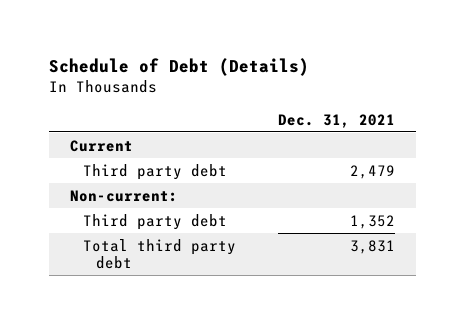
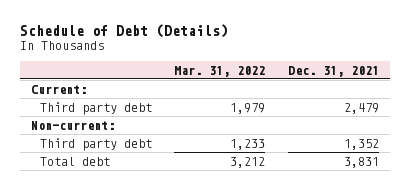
none -> [174,65,266,77] Mar. 31, 2022
[70,139,134,152] Current -> [30,84,87,94] Current:
[83,238,237,269] Total third party debt -> [39,156,110,166] Total debt

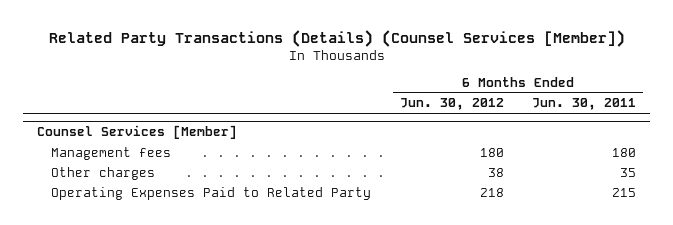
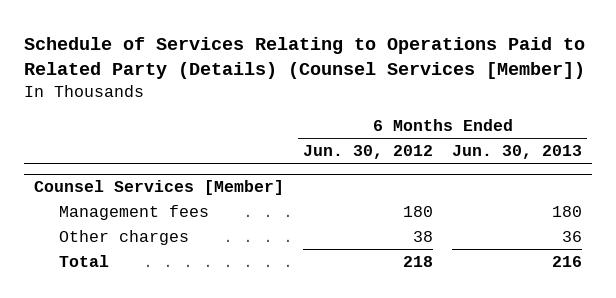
[48,29,625,47] Related Party Transactions (Details) (Counsel Services [Member]) -> [24,36,586,79] Schedule of Services Relating to Operations Paid to Related Party (Details) (Counsel Services [Member])
[531,98,636,111] Jun. 30, 2011 -> none
none -> [452,144,583,159] Jun. 30, 2013
[51,186,372,200] Operating Expenses Paid to Related Party -> [58,254,109,267] Total

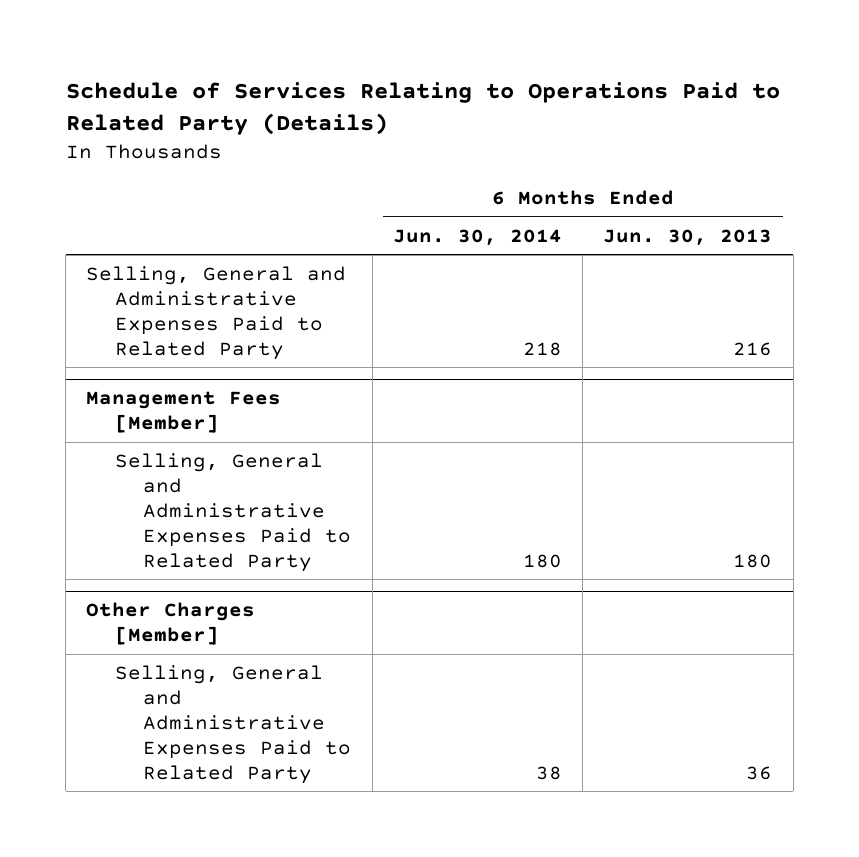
[24,36,586,79] Schedule of Services Relating to Operations Paid to Related Party (Details) (Counsel Services [Member]) -> [65,81,780,136] Schedule of Services Relating to Operations Paid to Related Party (Details)
[303,144,434,159] Jun. 30, 2012 -> none
none -> [392,228,562,246] Jun. 30, 2014
[33,180,284,196] Counsel Services [Member] -> none
[58,204,209,220] Management fees -> none
[58,229,189,245] Other charges -> none
[58,254,109,267] Total -> [86,265,347,360] Selling, General and Administrative Expenses Paid to Related Party
none -> [86,391,282,434] Management Fees [Member]
none -> [114,452,352,572] Selling, General and Administrative Expenses Paid to Related Party
none -> [86,602,256,646] Other Charges [Member]
none -> [114,664,352,784] Selling, General and Administrative Expenses Paid to Related Party

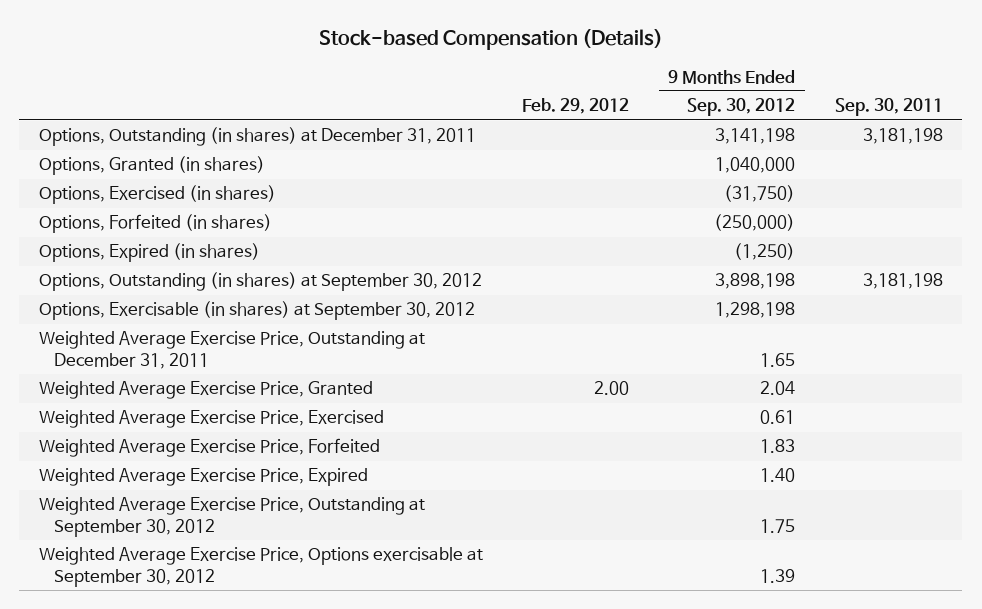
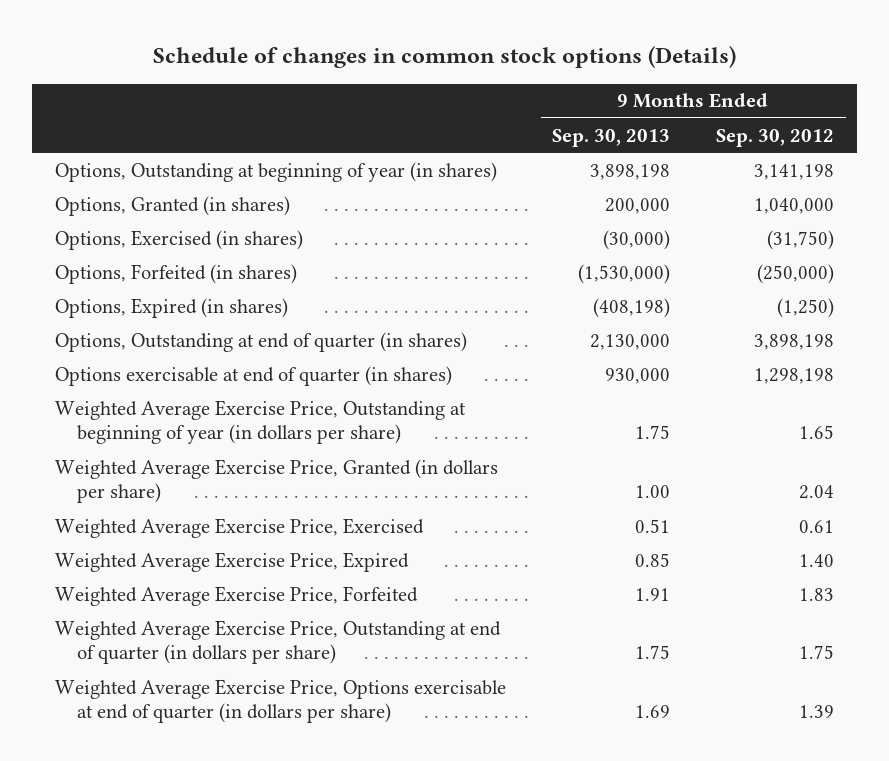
[318,29,663,51] Stock-based Compensation (Details) -> [152,46,736,69] Schedule of changes in common stock options (Details)
[522,98,630,115] Feb. 29, 2012 -> none
[834,98,943,117] Sep. 30, 2011 -> none
none -> [552,128,671,147] Sep. 30, 2013
[38,127,476,147] Options, Outstanding (in shares) at December 31, 2011 -> [54,161,497,182] Options, Outstanding at beginning of year (in shares)
[38,272,482,292] Options, Outstanding (in shares) at September 30, 2012 -> [54,331,467,352] Options, Outstanding at end of quarter (in shares)
[38,301,475,321] Options, Exercisable (in shares) at September 30, 2012 -> [54,365,452,386] Options exercisable at end of quarter (in shares)
[38,331,425,369] Weighted Average Exercise Price, Outstanding at December 31, 2011 -> [54,399,466,445] Weighted Average Exercise Price, Outstanding at beginning of year (in dollars per share)
[38,381,373,400] Weighted Average Exercise Price, Granted -> [54,458,498,504] Weighted Average Exercise Price, Granted (in dollars per share)
[38,438,380,458] Weighted Average Exercise Price, Forfeited -> [54,585,418,606] Weighted Average Exercise Price, Forfeited
[38,497,425,537] Weighted Average Exercise Price, Outstanding at September 30, 2012 -> [54,619,501,665] Weighted Average Exercise Price, Outstanding at end of quarter (in dollars per share)
[38,547,483,587] Weighted Average Exercise Price, Options exercisable at September 30, 2012 -> [54,678,506,724] Weighted Average Exercise Price, Options exercisable at end of quarter (in dollars per share)

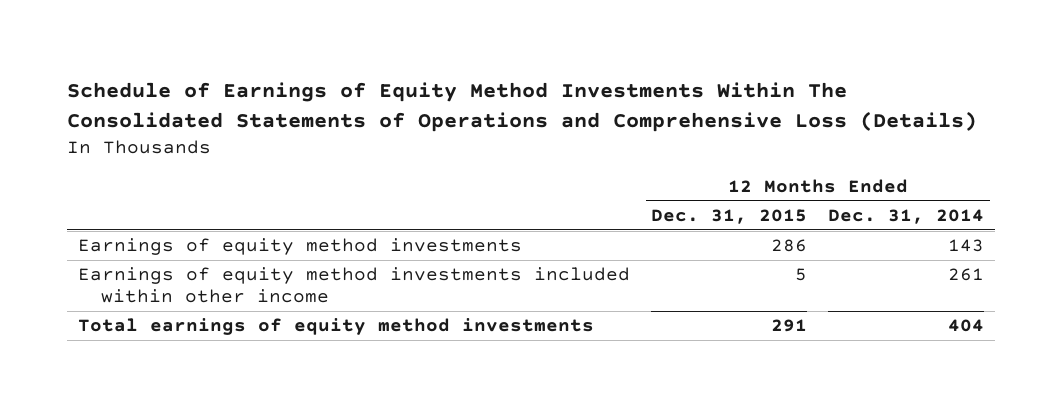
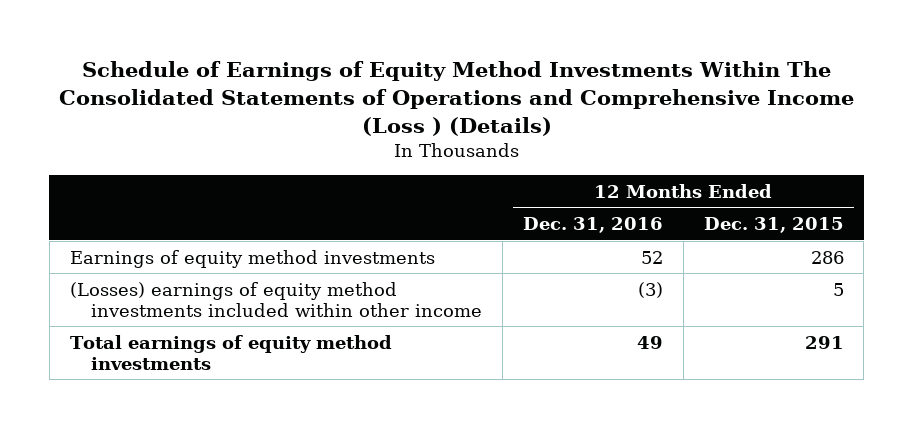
[66,81,977,132] Schedule of Earnings of Equity Method Investments Within The Consolidated Statements of Operations and Comprehensive Loss (Details) -> [58,61,854,137] Schedule of Earnings of Equity Method Investments Within The Consolidated Statements of Operations and Comprehensive Income (Loss ) (Details)
[828,208,985,224] Dec. 31, 2014 -> none
none -> [522,217,663,234] Dec. 31, 2016
[77,267,630,304] Earnings of equity method investments included within other income -> [69,281,482,317] (Losses) earnings of equity method investments included within other income

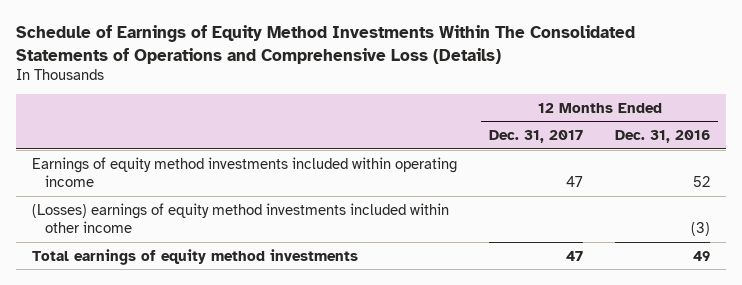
[58,61,854,137] Schedule of Earnings of Equity Method Investments Within The Consolidated Statements of Operations and Comprehensive Income (Loss ) (Details) -> [16,25,636,64] Schedule of Earnings of Equity Method Investments Within The Consolidated Statements of Operations and Comprehensive Loss (Details)
[703,217,844,234] Dec. 31, 2015 -> none
none -> [489,129,584,143] Dec. 31, 2017
[69,249,435,268] Earnings of equity method investments -> [32,156,458,187] Earnings of equity method investments included within operating income

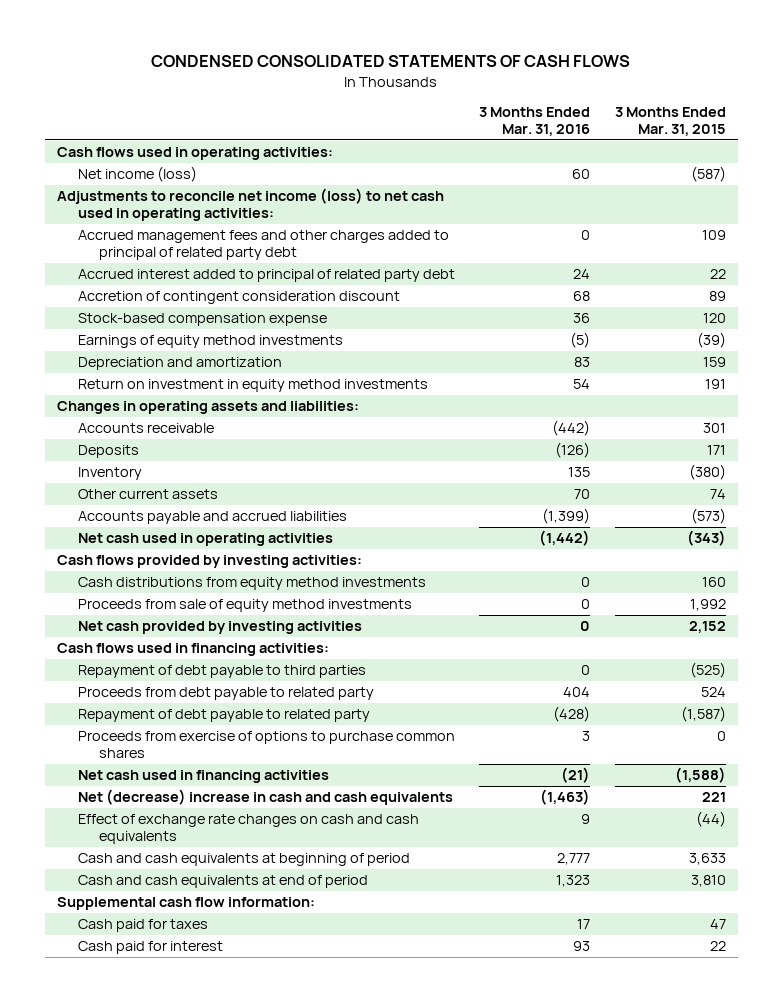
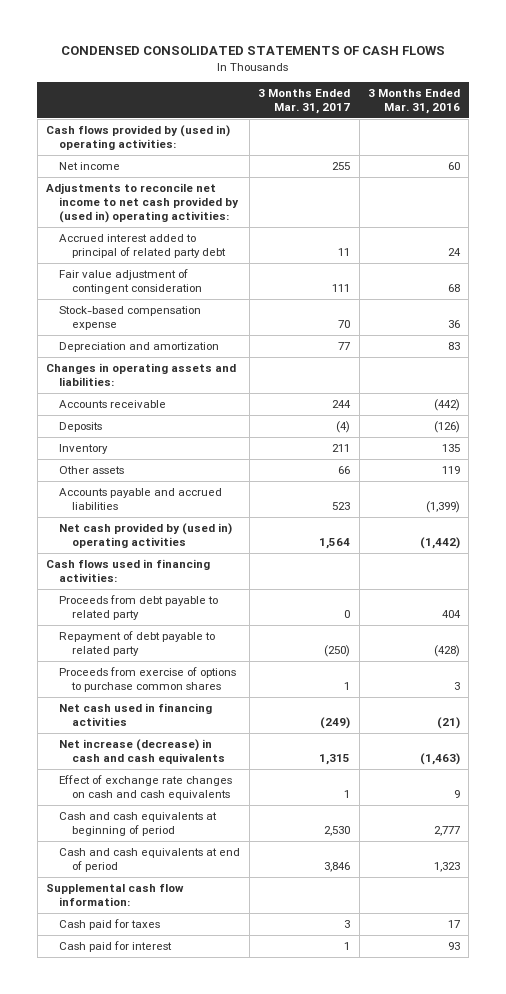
[614,106,726,136] 3 Months Ended Mar. 31, 2015 -> none
none -> [258,88,351,114] 3 Months Ended Mar. 31, 2017
[78,230,450,261] Accrued management fees and other charges added to principal of related party debt -> none
[57,147,334,161] Cash flows used in operating activities: -> [46,125,231,150] Cash flows provided by (used in) operating activities:
[78,166,198,183] Net income (loss) -> [59,162,121,171] Net income
[57,188,445,222] Adjustments to reconcile net income (loss) to net cash used in operating activities: -> [46,183,240,223] Adjustments to reconcile net income to net cash provided by (used in) operating activities:
[78,291,401,305] Accretion of contingent consideration discount -> none
none -> [59,269,203,294] Fair value adjustment of contingent consideration
[78,335,344,349] Earnings of equity method investments -> none
[78,379,429,393] Return on investment in equity method investments -> none
[78,489,219,500] Other current assets -> [59,466,125,475] Other assets
[574,489,591,500] 70 -> [441,466,460,475] 119
[57,555,363,569] Cash flows provided by investing activities: -> none
[78,577,427,591] Cash distributions from equity method investments -> none
[78,599,413,613] Proceeds from sale of equity method investments -> none
[78,621,363,635] Net cash provided by investing activities -> none
[78,533,334,547] Net cash used in operating activities -> [59,523,233,548] Net cash provided by (used in) operating activities
[78,665,367,679] Repayment of debt payable to third parties -> none
[78,789,454,806] Net (decrease) increase in cash and cash equivalents -> [59,739,226,764] Net increase (decrease) in cash and cash equivalents

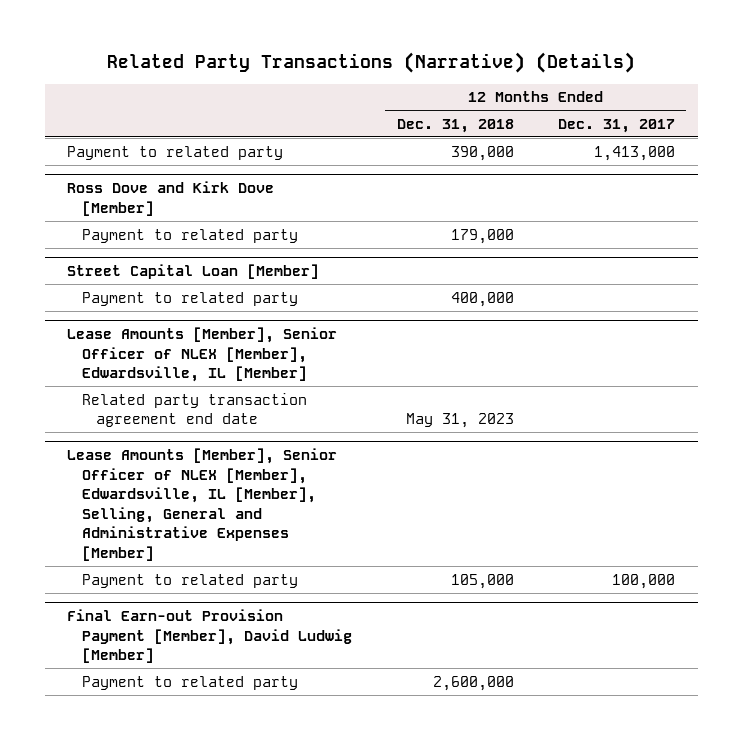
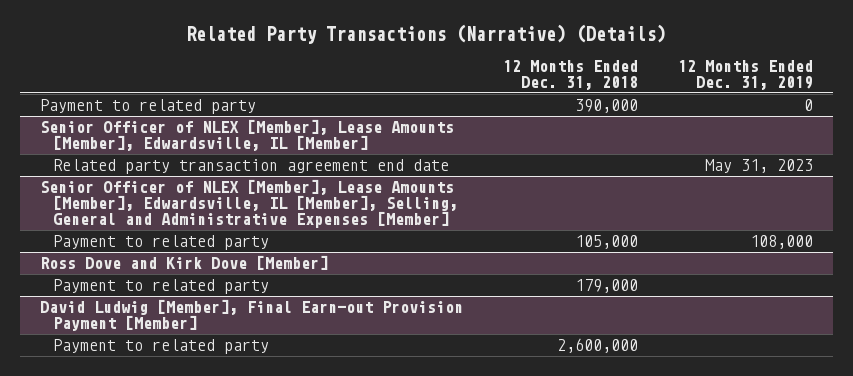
[558,118,676,133] Dec. 31, 2017 -> none
none -> [677,59,813,90] 12 Months Ended Dec. 31, 2019
none -> [39,119,454,152] Senior Officer of NLEX [Member], Lease Amounts [Member], Edwardsville, IL [Member]
none -> [53,159,450,175] Related party transaction agreement end date
none -> [39,179,459,229] Senior Officer of NLEX [Member], Lease Amounts [Member], Edwardsville, IL [Member], Selling, General and Administrative Expenses [Member]
none -> [53,235,270,251] Payment to related party
[67,264,320,280] Street Capital Loan [Member] -> none
[81,291,298,306] Payment to related party -> none
[67,327,338,383] Lease Amounts [Member], Senior Officer of NLEX [Member], Edwardsville, IL [Member] -> none
[81,392,307,428] Related party transaction agreement end date -> none
[67,448,338,561] Lease Amounts [Member], Senior Officer of NLEX [Member], Edwardsville, IL [Member], Selling, General and Administrative Expenses [Member] -> none
[81,573,298,588] Payment to related party -> none
[67,609,352,664] Final Earn-out Provision Payment [Member], David Ludwig [Member] -> [39,299,463,332] David Ludwig [Member], Final Earn-out Provision Payment [Member]

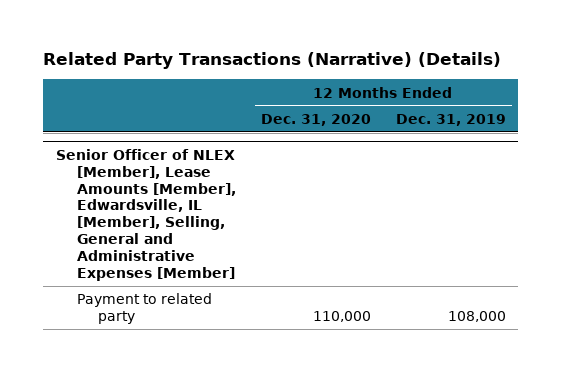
[502,59,638,90] 12 Months Ended Dec. 31, 2018 -> none
none -> [260,113,371,126] Dec. 31, 2020
[39,99,256,115] Payment to related party -> none
[39,119,454,152] Senior Officer of NLEX [Member], Lease Amounts [Member], Edwardsville, IL [Member] -> none
[53,159,450,175] Related party transaction agreement end date -> none
[39,255,328,271] Ross Dove and Kirk Dove [Member] -> none
[53,279,270,295] Payment to related party -> none
[39,299,463,332] David Ludwig [Member], Final Earn-out Provision Payment [Member] -> none
[53,339,270,355] Payment to related party -> none

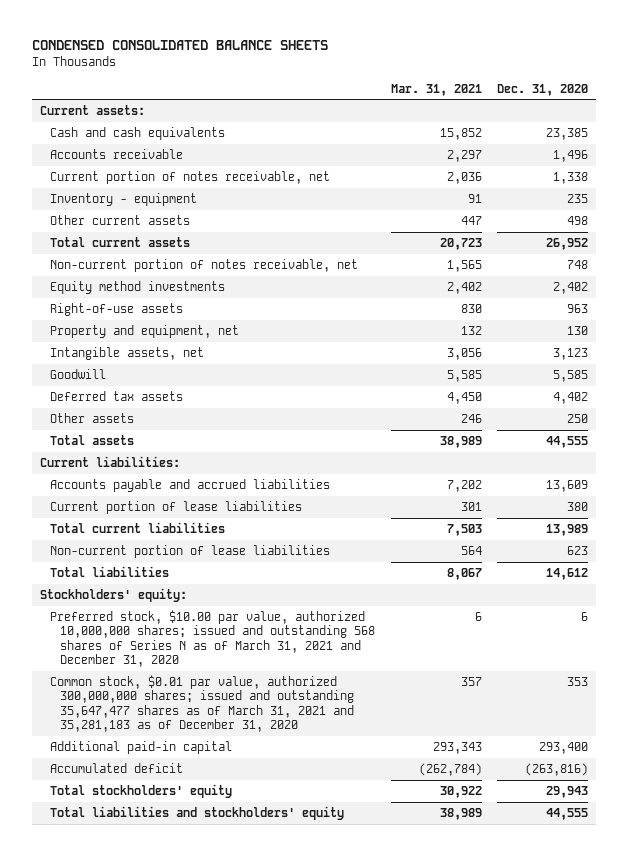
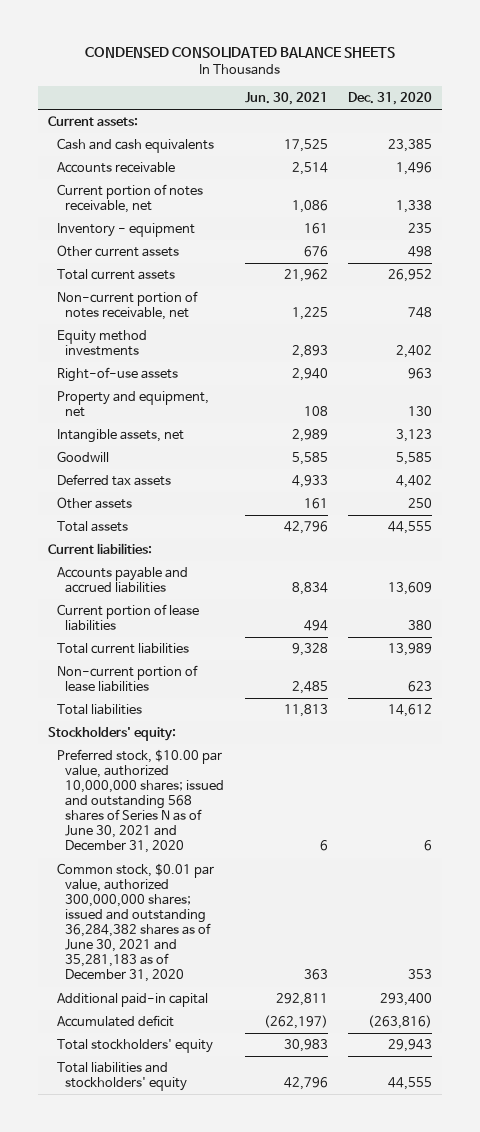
[390,83,482,96] Mar. 31, 2021 -> none
none -> [244,92,328,106] Jun. 30, 2021
[50,609,376,667] Preferred stock, $10.00 par value, authorized 10,000,000 shares; issued and outstanding 568 shares of Series N as of March 31, 2021 and December 31, 2020 -> [56,749,225,854] Preferred stock, $10.00 par value, authorized 10,000,000 shares; issued and outstanding 568 shares of Series N as of June 30, 2021 and December 31, 2020
[50,674,355,732] Common stock, $0.01 par value, authorized 300,000,000 shares; issued and outstanding 35,647,477 shares as of March 31, 2021 and 35,281,183 as of December 31, 2020 -> [56,863,214,983] Common stock, $0.01 par value, authorized 300,000,000 shares; issued and outstanding 36,284,382 shares as of June 30, 2021 and 35,281,183 as of December 31, 2020

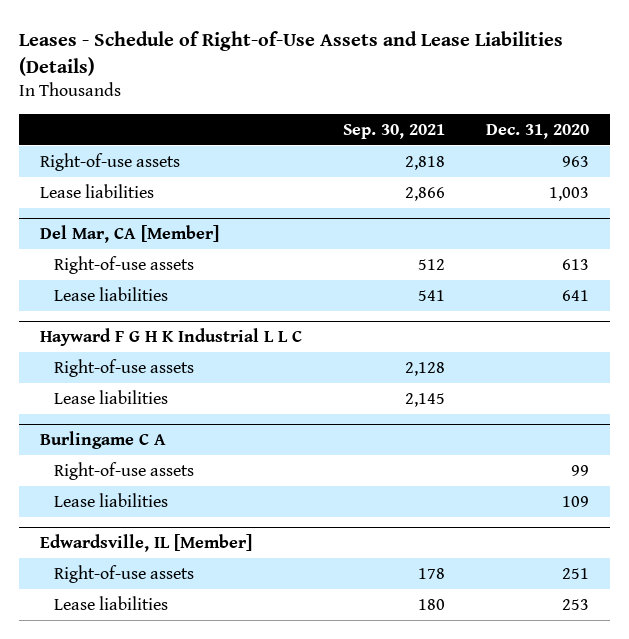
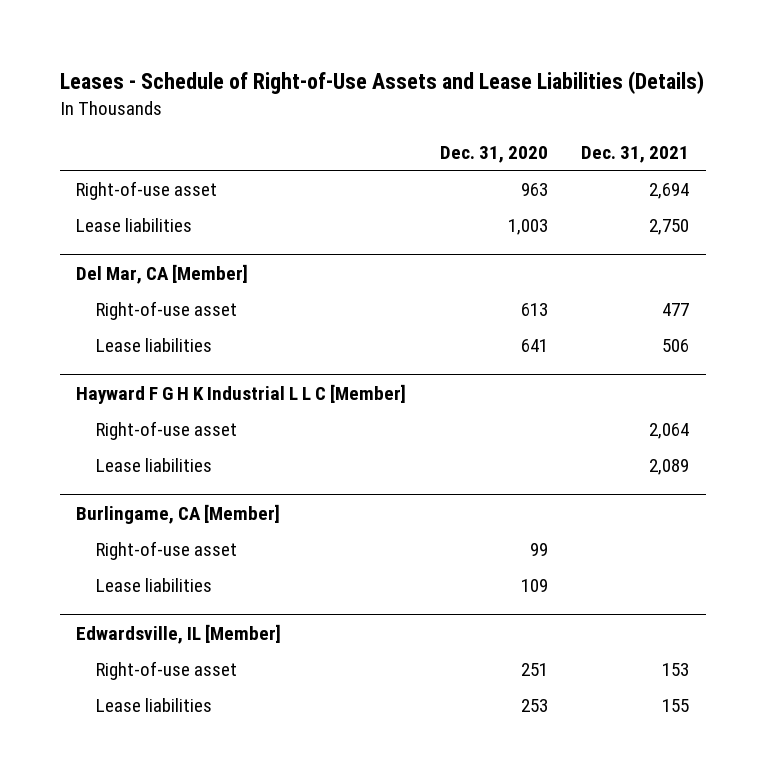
[342,123,445,139] Sep. 30, 2021 -> none
none -> [581,146,690,164] Dec. 31, 2021
[39,152,180,171] Right-of-use assets -> [76,180,218,200] Right-of-use asset
[54,255,195,274] Right-of-use assets -> [95,300,237,320] Right-of-use asset
[39,328,302,347] Hayward F G H K Industrial L L C -> [76,383,407,404] Hayward F G H K Industrial L L C [Member]
[54,358,195,377] Right-of-use assets -> [95,420,237,440] Right-of-use asset
[39,431,166,450] Burlingame C A -> [76,503,281,524] Burlingame, CA [Member]
[54,461,195,480] Right-of-use assets -> [95,540,237,560] Right-of-use asset
[54,564,195,583] Right-of-use assets -> [95,660,237,680] Right-of-use asset

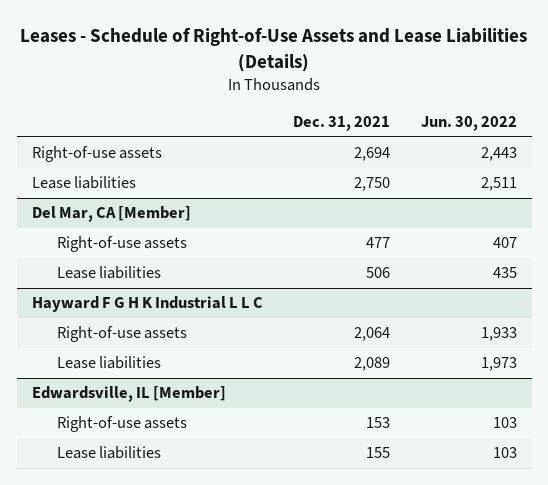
[439,146,548,164] Dec. 31, 2020 -> none
none -> [420,116,517,132] Jun. 30, 2022
[76,180,218,200] Right-of-use asset -> [31,146,162,163] Right-of-use assets
[95,300,237,320] Right-of-use asset -> [56,236,187,253] Right-of-use assets
[76,383,407,404] Hayward F G H K Industrial L L C [Member] -> [31,296,263,313] Hayward F G H K Industrial L L C
[95,420,237,440] Right-of-use asset -> [56,326,187,343] Right-of-use assets
[76,503,281,524] Burlingame, CA [Member] -> none
[95,540,237,560] Right-of-use asset -> none
[95,577,212,592] Lease liabilities -> none
[95,660,237,680] Right-of-use asset -> [56,416,187,433] Right-of-use assets

